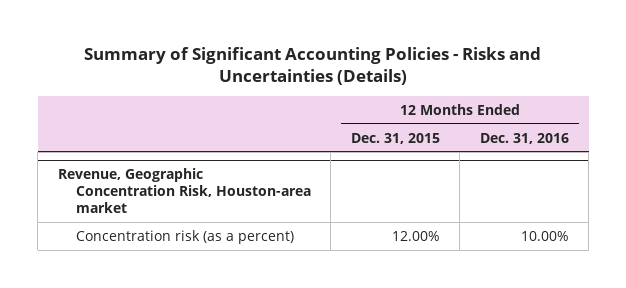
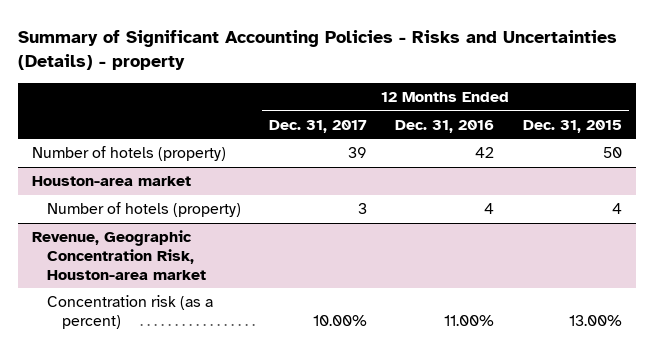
[84,46,542,86] Summary of Significant Accounting Policies - Risks and Uncertainties (Details) -> [18,29,618,71] Summary of Significant Accounting Policies - Risks and Uncertainties (Details) - property
none -> [269,119,368,133] Dec. 31, 2017
none -> [32,146,227,162] Number of hotels (property)
none -> [32,176,192,187] Houston-area market
none -> [47,202,242,218] Number of hotels (property)
[391,230,440,241] 12.00% -> [568,315,622,327] 13.00%
[520,230,569,241] 10.00% -> [444,315,495,327] 11.00%

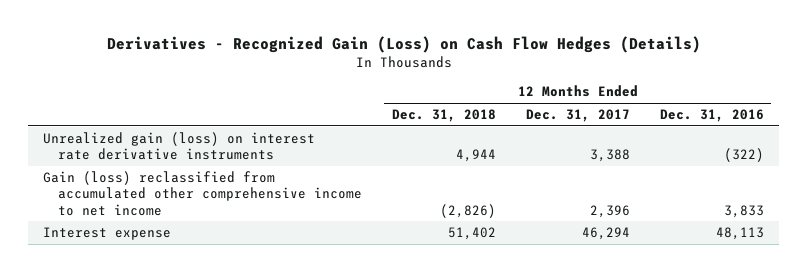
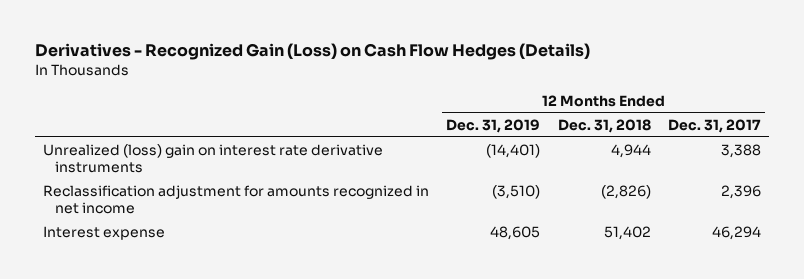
[659,108,764,122] Dec. 31, 2016 -> none
none -> [446,118,541,133] Dec. 31, 2019
[43,131,316,161] Unrealized gain (loss) on interest rate derivative instruments -> [43,143,384,173] Unrealized (loss) gain on interest rate derivative instruments
[43,170,362,216] Gain (loss) reclassified from accumulated other comprehensive income to net income -> [43,184,430,214] Reclassification adjustment for amounts recognized in net income

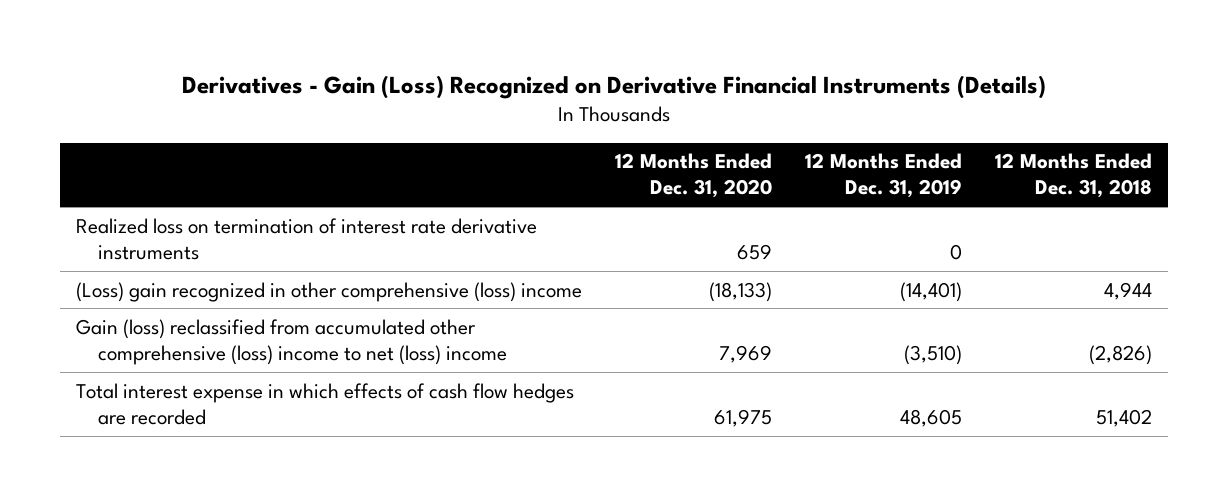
[34,43,590,61] Derivatives - Recognized Gain (Loss) on Cash Flow Hedges (Details) -> [181,74,1046,99] Derivatives - Gain (Loss) Recognized on Derivative Financial Instruments (Details)
[667,118,761,133] Dec. 31, 2017 -> none
none -> [615,153,773,199] 12 Months Ended Dec. 31, 2020
none -> [76,217,538,260] Realized loss on termination of interest rate derivative instruments
[43,143,384,173] Unrealized (loss) gain on interest rate derivative instruments -> [76,281,583,302] (Loss) gain recognized in other comprehensive (loss) income
[43,184,430,214] Reclassification adjustment for amounts recognized in net income -> [76,318,508,365] Gain (loss) reclassified from accumulated other comprehensive (loss) income to net (loss) income
[43,225,166,240] Interest expense -> [76,382,575,425] Total interest expense in which effects of cash flow hedges are recorded

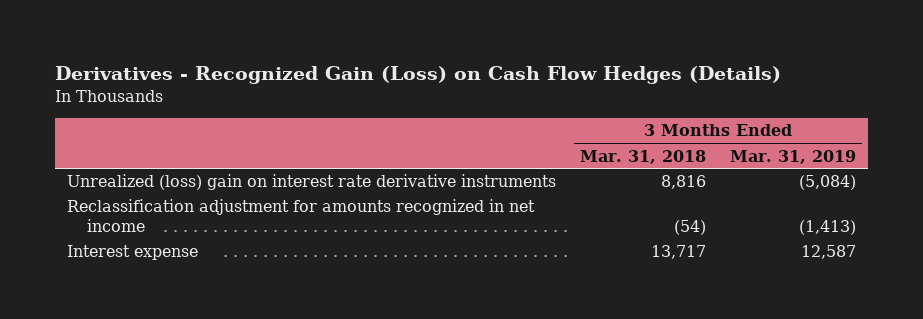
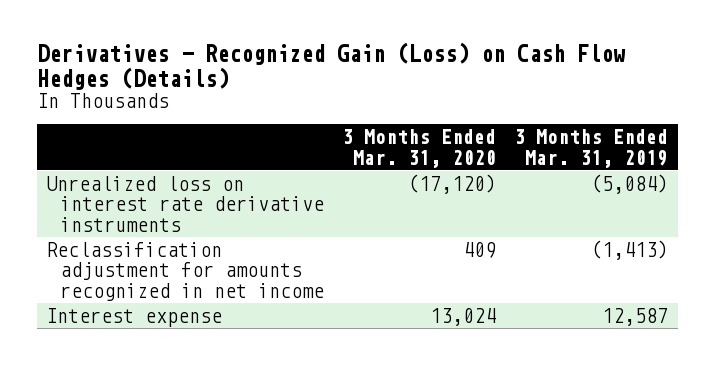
[579,149,706,164] Mar. 31, 2018 -> none
none -> [342,129,497,168] 3 Months Ended Mar. 31, 2020
[66,174,556,191] Unrealized (loss) gain on interest rate derivative instruments -> [45,175,324,232] Unrealized loss on interest rate derivative instruments

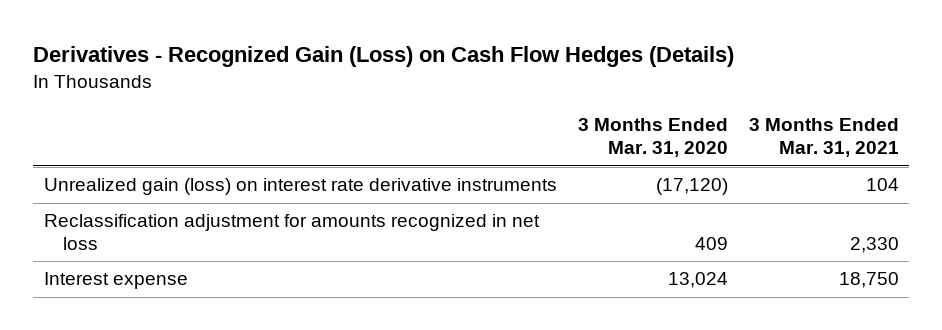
[514,129,669,168] 3 Months Ended Mar. 31, 2019 -> none
none -> [748,118,899,158] 3 Months Ended Mar. 31, 2021
[45,175,324,232] Unrealized loss on interest rate derivative instruments -> [43,178,557,196] Unrealized gain (loss) on interest rate derivative instruments
[45,241,324,301] Reclassification adjustment for amounts recognized in net income -> [43,214,540,251] Reclassification adjustment for amounts recognized in net loss

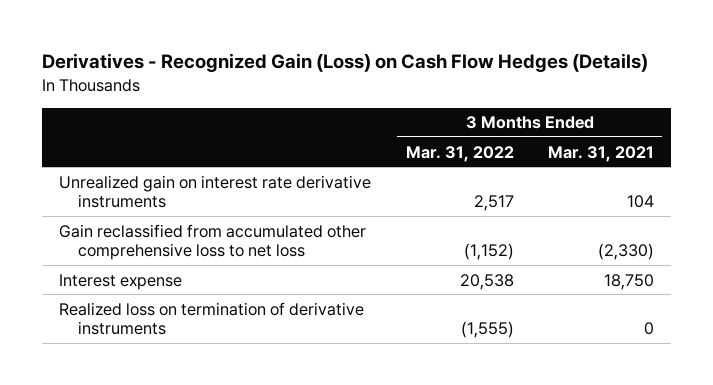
[577,118,728,158] 3 Months Ended Mar. 31, 2020 -> none
none -> [405,145,514,162] Mar. 31, 2022
[43,214,540,251] Reclassification adjustment for amounts recognized in net loss -> none
[43,178,557,196] Unrealized gain (loss) on interest rate derivative instruments -> [59,174,372,209] Unrealized gain on interest rate derivative instruments
none -> [59,223,367,261] Gain reclassified from accumulated other comprehensive loss to net loss
none -> [59,301,365,336] Realized loss on termination of derivative instruments

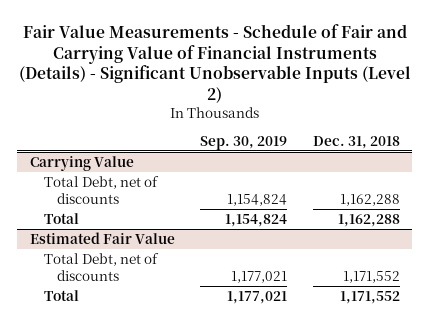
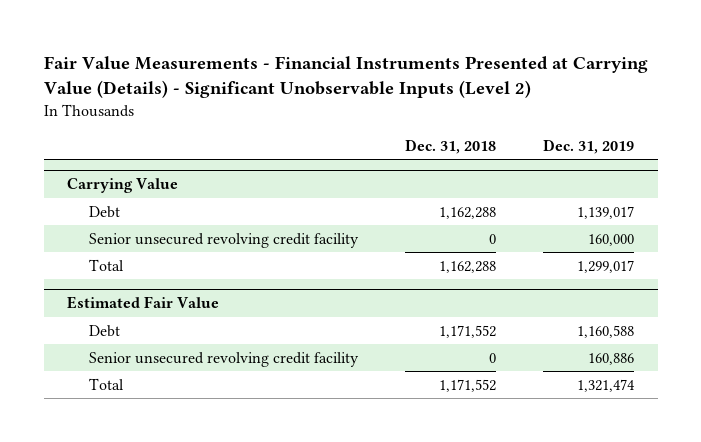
[18,23,411,103] Fair Value Measurements - Schedule of Fair and Carrying Value of Financial Instruments (Details) - Significant Unobservable Inputs (Level 2) -> [43,55,648,99] Fair Value Measurements - Financial Instruments Presented at Carrying Value (Details) - Significant Unobservable Inputs (Level 2)
[200,135,288,150] Sep. 30, 2019 -> none
none -> [543,139,635,155] Dec. 31, 2019
[43,175,159,204] Total Debt, net of discounts -> [88,205,120,218] Debt
none -> [88,232,359,248] Senior unsecured revolving credit facility
[43,252,159,281] Total Debt, net of discounts -> [88,324,120,337] Debt
none -> [88,351,359,367] Senior unsecured revolving credit facility

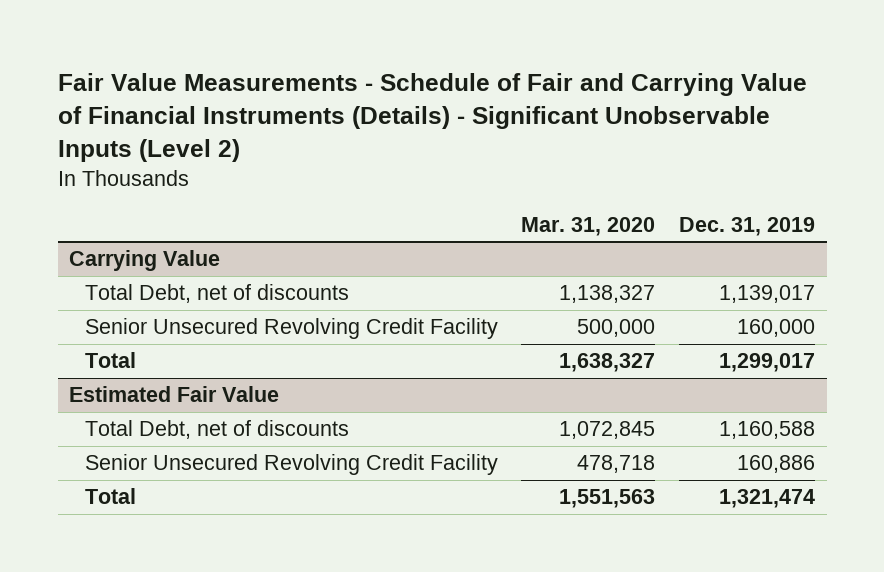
[43,55,648,99] Fair Value Measurements - Financial Instruments Presented at Carrying Value (Details) - Significant Unobservable Inputs (Level 2) -> [57,72,807,163] Fair Value Measurements - Schedule of Fair and Carrying Value of Financial Instruments (Details) - Significant Unobservable Inputs (Level 2)
[404,139,496,155] Dec. 31, 2018 -> none
none -> [521,216,656,236] Mar. 31, 2020
[88,205,120,218] Debt -> [84,284,349,304] Total Debt, net of discounts
[88,232,359,248] Senior unsecured revolving credit facility -> [84,318,498,340] Senior Unsecured Revolving Credit Facility
[88,324,120,337] Debt -> [84,420,349,440] Total Debt, net of discounts
[88,351,359,367] Senior unsecured revolving credit facility -> [84,454,498,476] Senior Unsecured Revolving Credit Facility

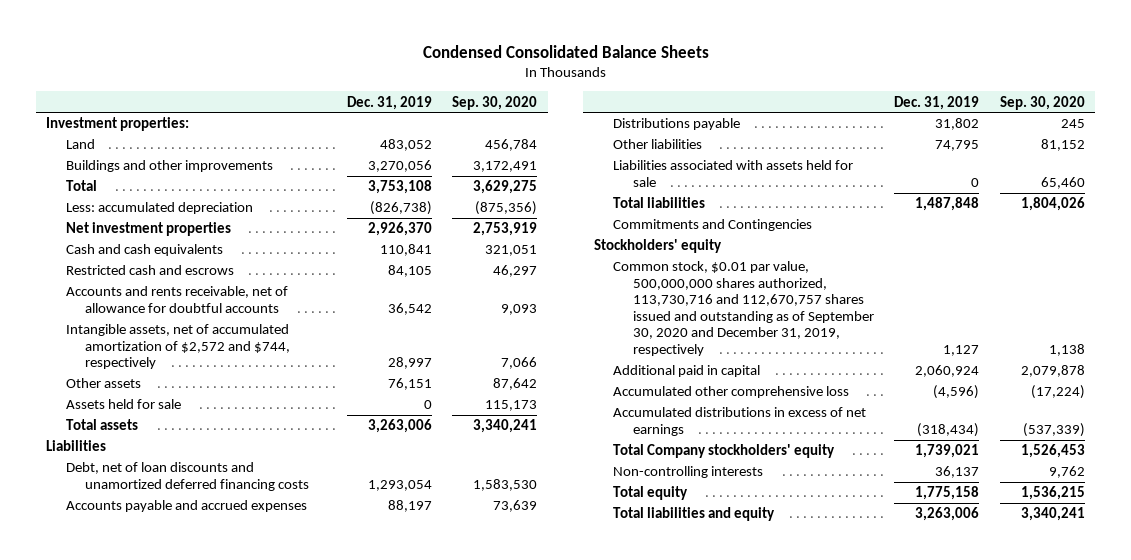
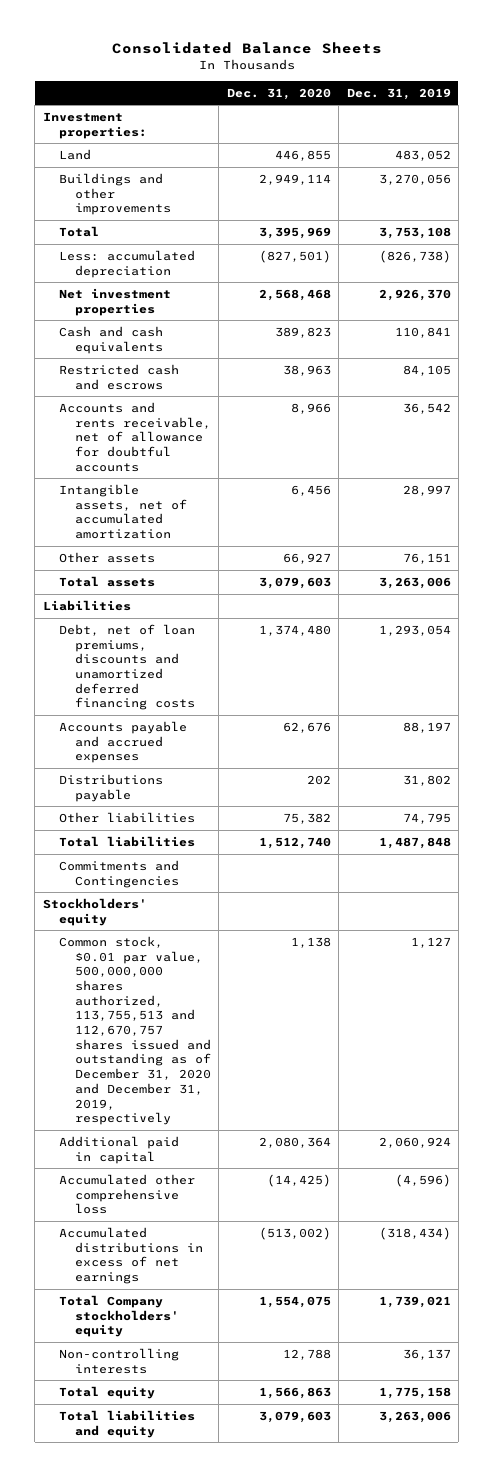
[422,44,709,58] Condensed Consolidated Balance Sheets -> [111,42,382,55] Consolidated Balance Sheets
[452,95,538,110] Sep. 30, 2020 -> none
none -> [226,87,331,100] Dec. 31, 2020
[65,324,291,370] Intangible assets, net of accumulated amortization of $2,572 and $744, respectively -> [58,483,187,539] Intangible assets, net of accumulated amortization
[65,399,181,410] Assets held for sale -> none
[65,462,310,491] Debt, net of loan discounts and unamortized deferred financing costs -> [58,623,195,711] Debt, net of loan premiums, discounts and unamortized deferred financing costs
[613,160,854,187] Liabilities associated with assets held for sale -> none
[613,261,874,356] Common stock, $0.01 par value, 500,000,000 shares authorized, 113,730,716 and 112,670,757 shares issued and outstanding as of September 30, 2020 and December 31, 2019, respectively -> [58,935,211,1126] Common stock, $0.01 par value, 500,000,000 shares authorized, 113,755,513 and 112,670,757 shares issued and outstanding as of December 31, 2020 and December 31, 2019, respectively

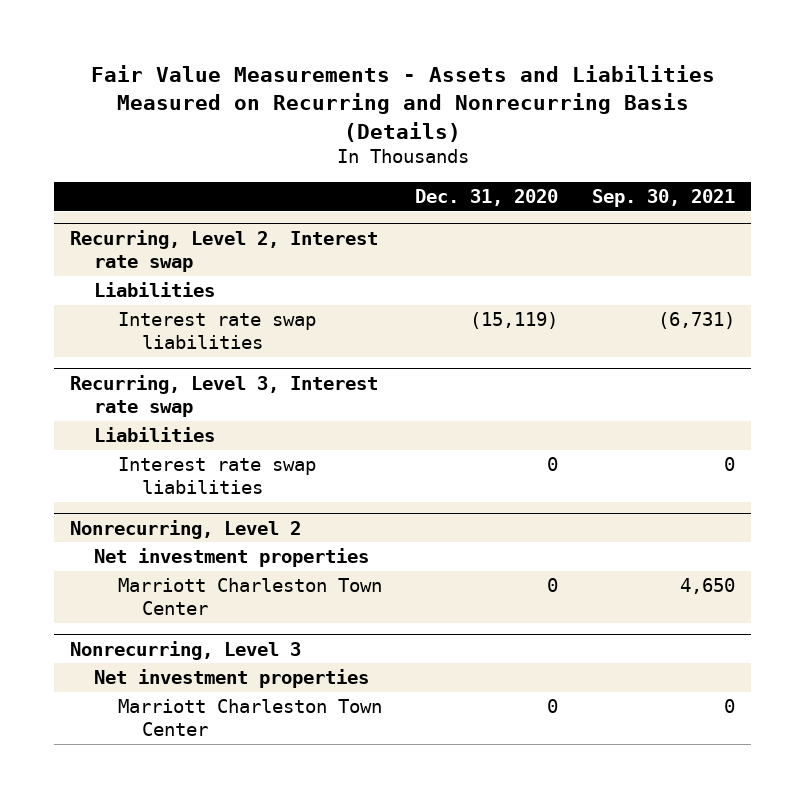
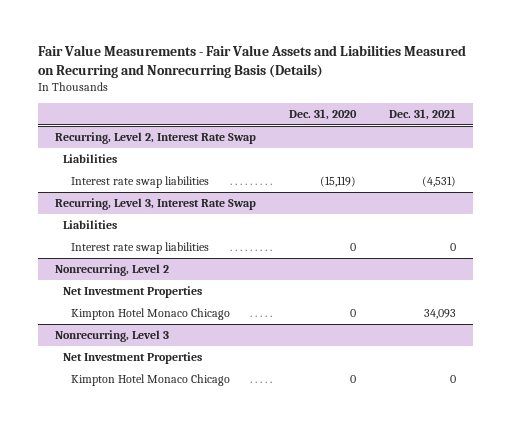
[90,65,715,142] Fair Value Measurements - Assets and Liabilities Measured on Recurring and Nonrecurring Basis (Details) -> [37,45,466,78] Fair Value Measurements - Fair Value Assets and Liabilities Measured on Recurring and Nonrecurring Basis (Details)
[591,188,735,207] Sep. 30, 2021 -> none
none -> [389,108,457,120] Dec. 31, 2021
[70,229,379,272] Recurring, Level 2, Interest rate swap -> [54,132,256,145] Recurring, Level 2, Interest Rate Swap
[70,374,379,417] Recurring, Level 3, Interest rate swap -> [54,198,256,211] Recurring, Level 3, Interest Rate Swap
[94,548,370,568] Net investment properties -> [62,286,202,299] Net Investment Properties
[118,578,383,616] Marriott Charleston Town Center -> [71,308,231,321] Kimpton Hotel Monaco Chicago
[94,669,370,689] Net investment properties -> [62,352,202,365] Net Investment Properties
[118,699,383,737] Marriott Charleston Town Center -> [71,374,231,387] Kimpton Hotel Monaco Chicago

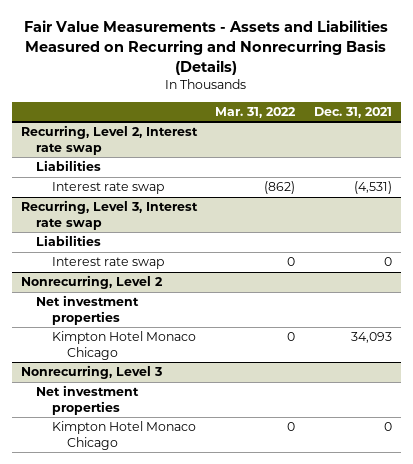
[37,45,466,78] Fair Value Measurements - Fair Value Assets and Liabilities Measured on Recurring and Nonrecurring Basis (Details) -> [24,20,389,75] Fair Value Measurements - Assets and Liabilities Measured on Recurring and Nonrecurring Basis (Details)
[289,108,358,120] Dec. 31, 2020 -> none
none -> [215,106,297,118] Mar. 31, 2022
[54,132,256,145] Recurring, Level 2, Interest Rate Swap -> [21,125,199,156] Recurring, Level 2, Interest rate swap
[71,176,210,189] Interest rate swap liabilities -> [51,182,164,195] Interest rate swap
[54,198,256,211] Recurring, Level 3, Interest Rate Swap -> [21,200,199,231] Recurring, Level 3, Interest rate swap
[71,242,210,255] Interest rate swap liabilities -> [51,257,164,270] Interest rate swap
[62,286,202,299] Net Investment Properties -> [36,295,140,326] Net investment properties
[62,352,202,365] Net Investment Properties -> [36,385,140,416] Net investment properties

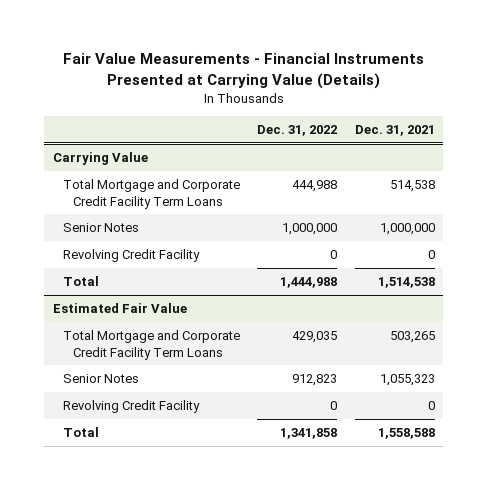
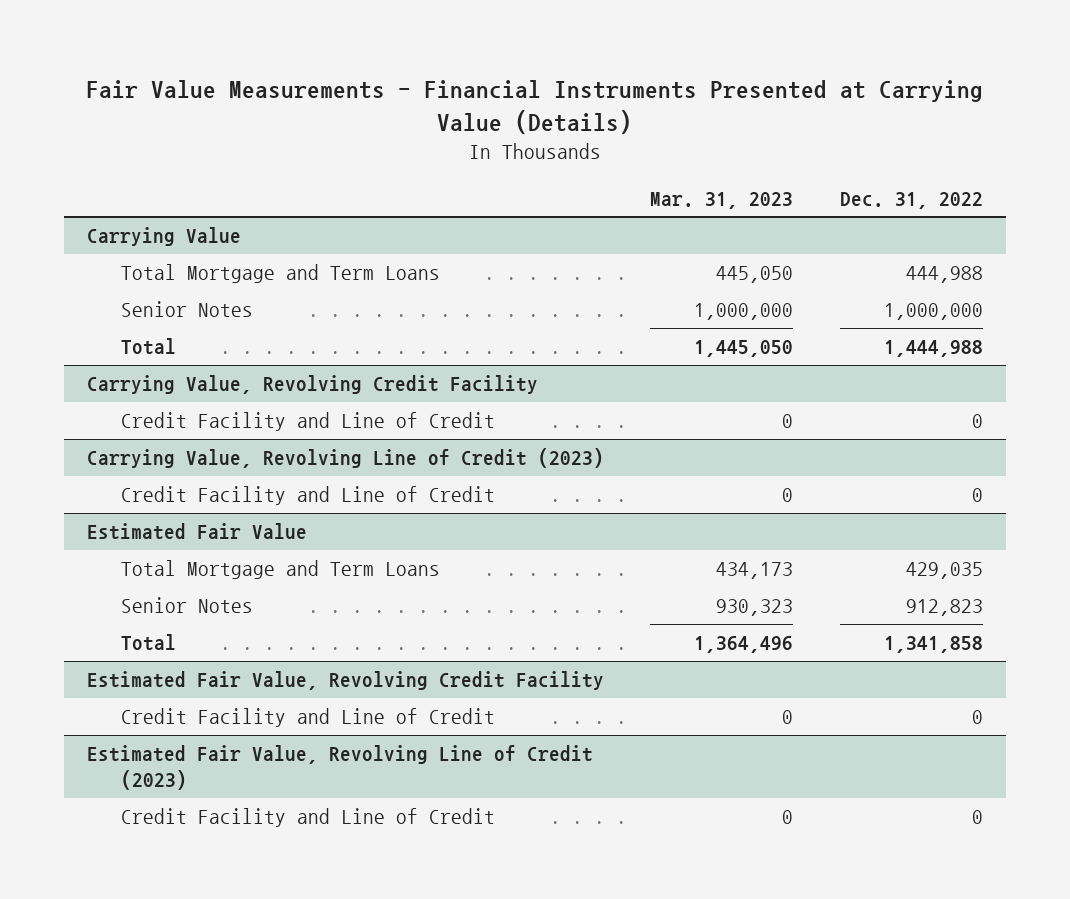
[354,124,435,136] Dec. 31, 2021 -> none
none -> [650,191,794,209] Mar. 31, 2023
[62,178,240,209] Total Mortgage and Corporate Credit Facility Term Loans -> [120,264,440,284] Total Mortgage and Term Loans
[62,248,200,262] Revolving Credit Facility -> none
none -> [87,375,539,395] Carrying Value, Revolving Credit Facility
none -> [120,412,495,432] Credit Facility and Line of Credit
none -> [87,448,605,469] Carrying Value, Revolving Line of Credit (2023)
none -> [120,486,495,506] Credit Facility and Line of Credit
[62,329,240,360] Total Mortgage and Corporate Credit Facility Term Loans -> [120,560,440,580] Total Mortgage and Term Loans
[62,399,200,413] Revolving Credit Facility -> none
none -> [87,671,605,691] Estimated Fair Value, Revolving Credit Facility
none -> [120,708,495,728] Credit Facility and Line of Credit
none -> [87,745,594,791] Estimated Fair Value, Revolving Line of Credit (2023)
none -> [120,808,495,828] Credit Facility and Line of Credit

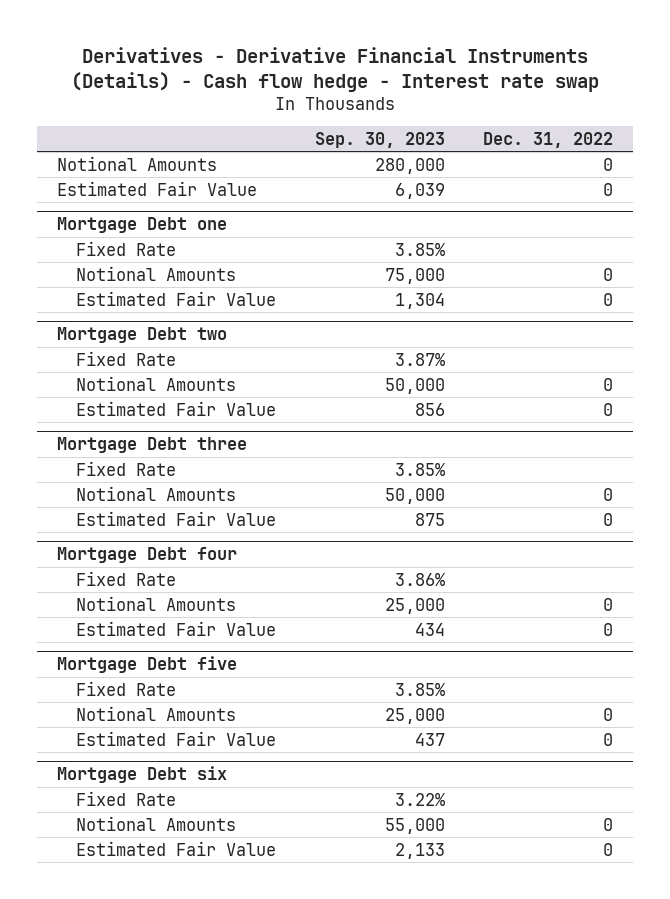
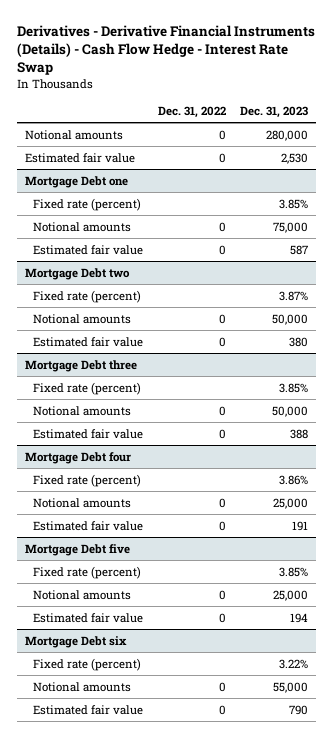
[70,46,599,92] Derivatives - Derivative Financial Instruments (Details) - Cash flow hedge - Interest rate swap -> [17,24,316,76] Derivatives - Derivative Financial Instruments (Details) - Cash Flow Hedge - Interest Rate Swap
[314,131,445,148] Sep. 30, 2023 -> none
none -> [240,106,309,119] Dec. 31, 2023
[56,155,217,171] Notional Amounts -> [24,129,123,140] Notional amounts
[56,180,257,196] Estimated Fair Value -> [24,152,135,163] Estimated fair value
[75,240,176,256] Fixed Rate -> [33,197,142,211] Fixed rate (percent)
[75,265,236,281] Notional Amounts -> [33,221,132,232] Notional amounts
[75,290,276,306] Estimated Fair Value -> [33,244,144,255] Estimated fair value
[75,350,176,366] Fixed Rate -> [33,289,142,303] Fixed rate (percent)
[75,375,236,391] Notional Amounts -> [33,313,132,324] Notional amounts
[75,400,276,416] Estimated Fair Value -> [33,336,144,347] Estimated fair value
[75,460,176,476] Fixed Rate -> [33,381,142,395] Fixed rate (percent)
[75,485,236,501] Notional Amounts -> [33,405,132,416] Notional amounts
[75,510,276,526] Estimated Fair Value -> [33,428,144,439] Estimated fair value
[75,570,176,586] Fixed Rate -> [33,473,142,487] Fixed rate (percent)
[75,595,236,611] Notional Amounts -> [33,497,132,508] Notional amounts
[75,620,276,636] Estimated Fair Value -> [33,520,144,531] Estimated fair value
[75,680,176,696] Fixed Rate -> [33,565,142,579] Fixed rate (percent)
[75,705,236,721] Notional Amounts -> [33,589,132,600] Notional amounts
[75,730,276,746] Estimated Fair Value -> [33,612,144,623] Estimated fair value
[75,790,176,806] Fixed Rate -> [33,657,142,671] Fixed rate (percent)
[75,815,236,831] Notional Amounts -> [33,681,132,692] Notional amounts
[75,840,276,856] Estimated Fair Value -> [33,704,144,715] Estimated fair value

